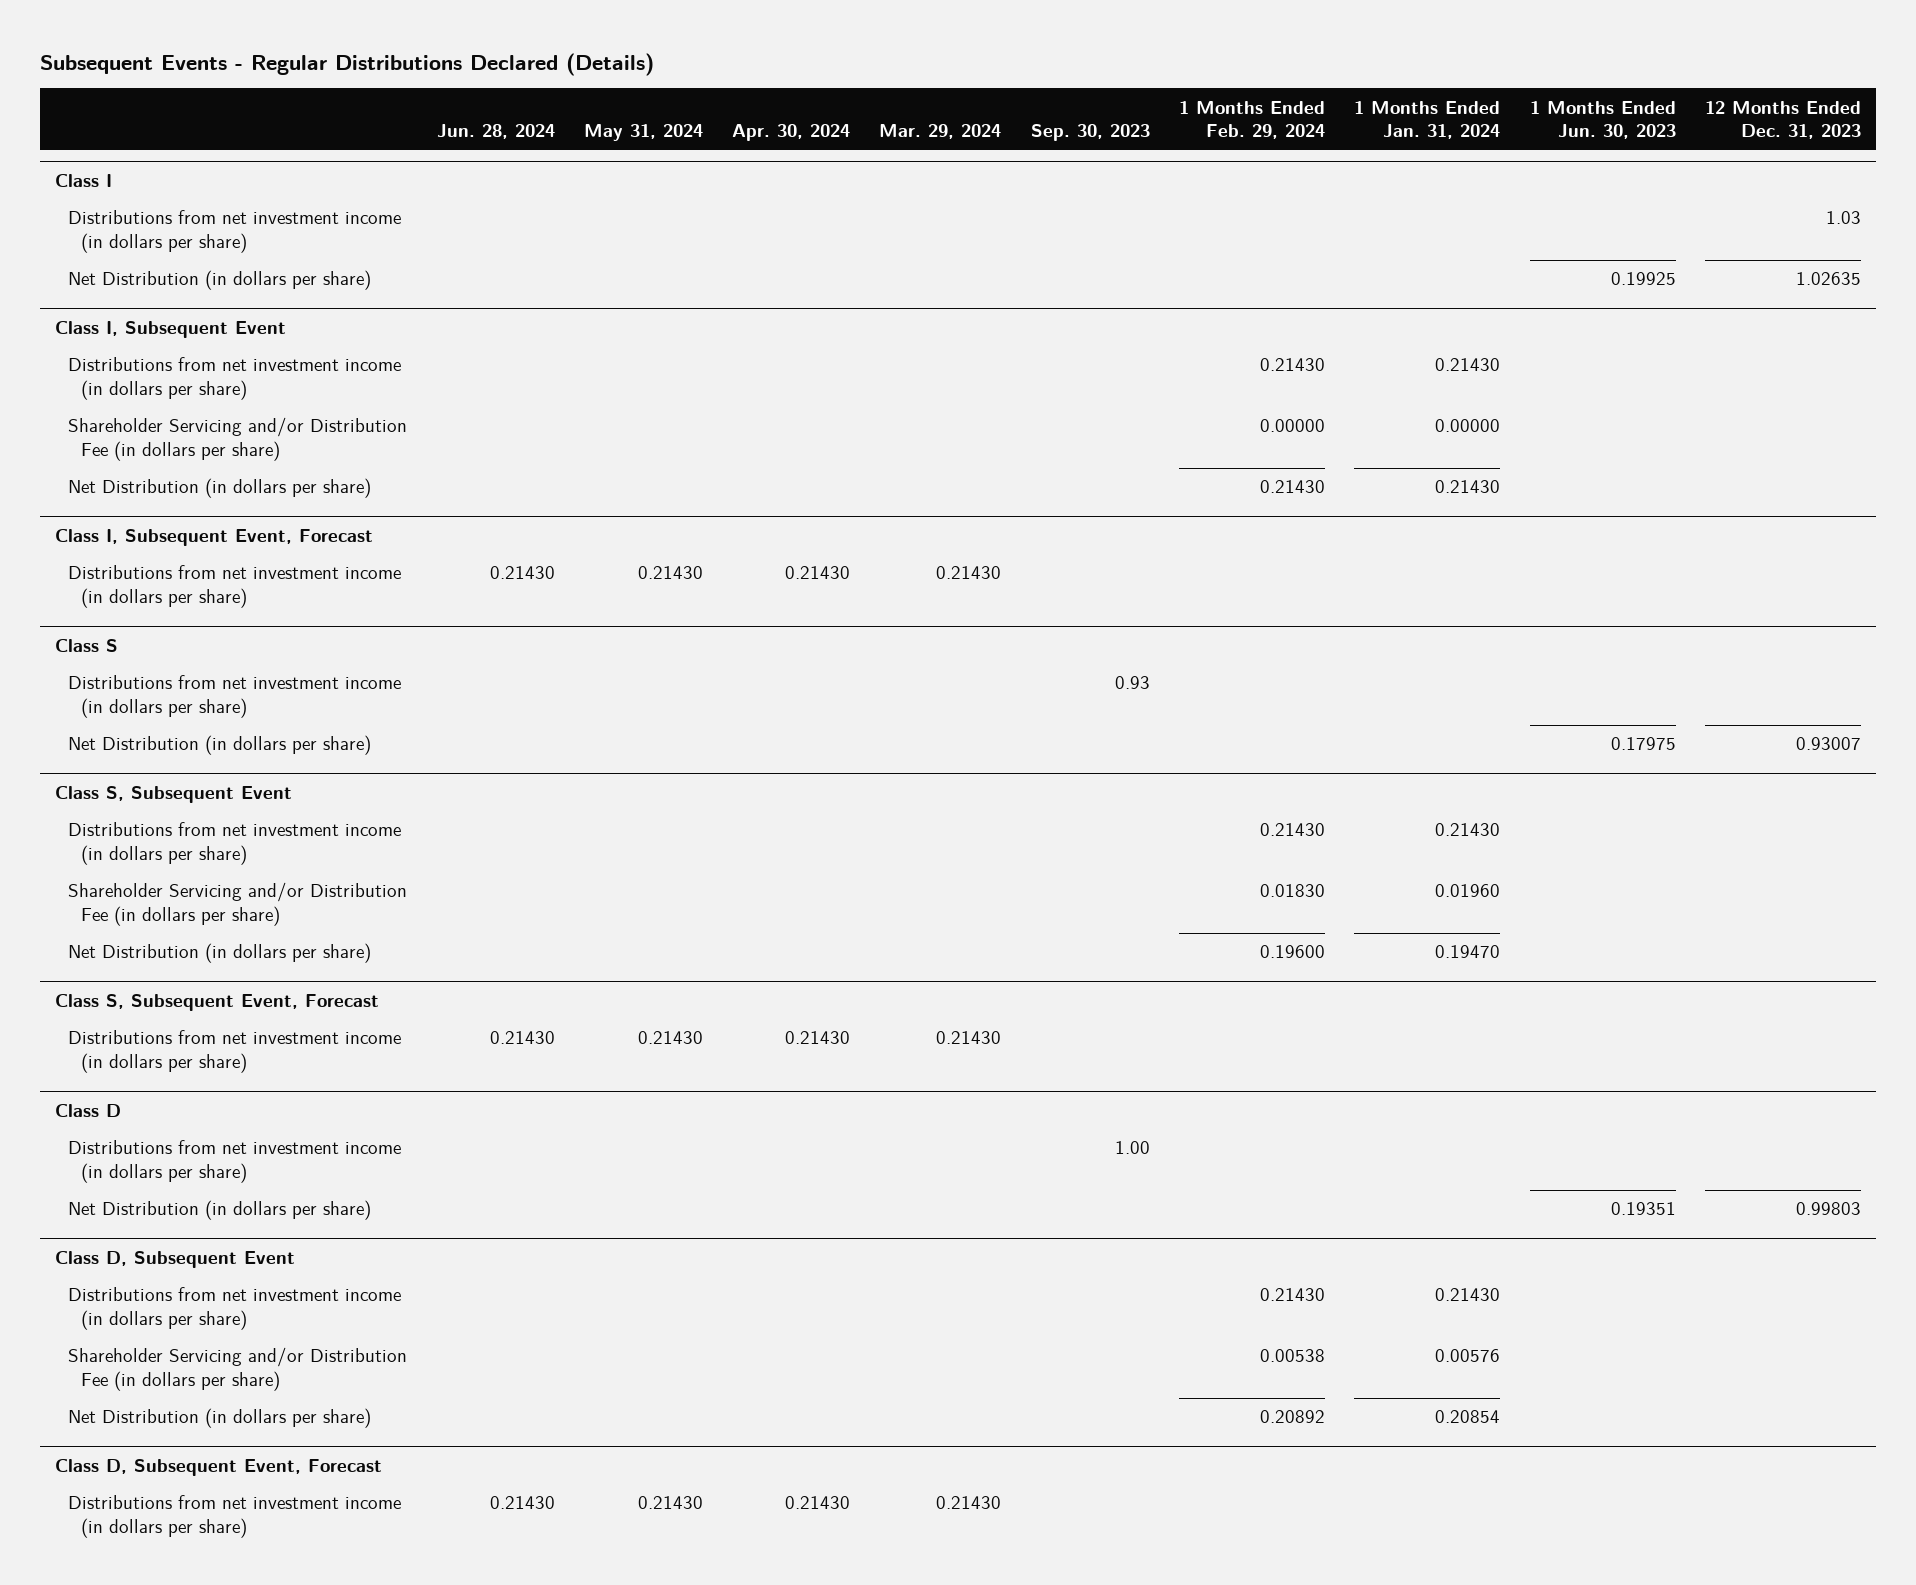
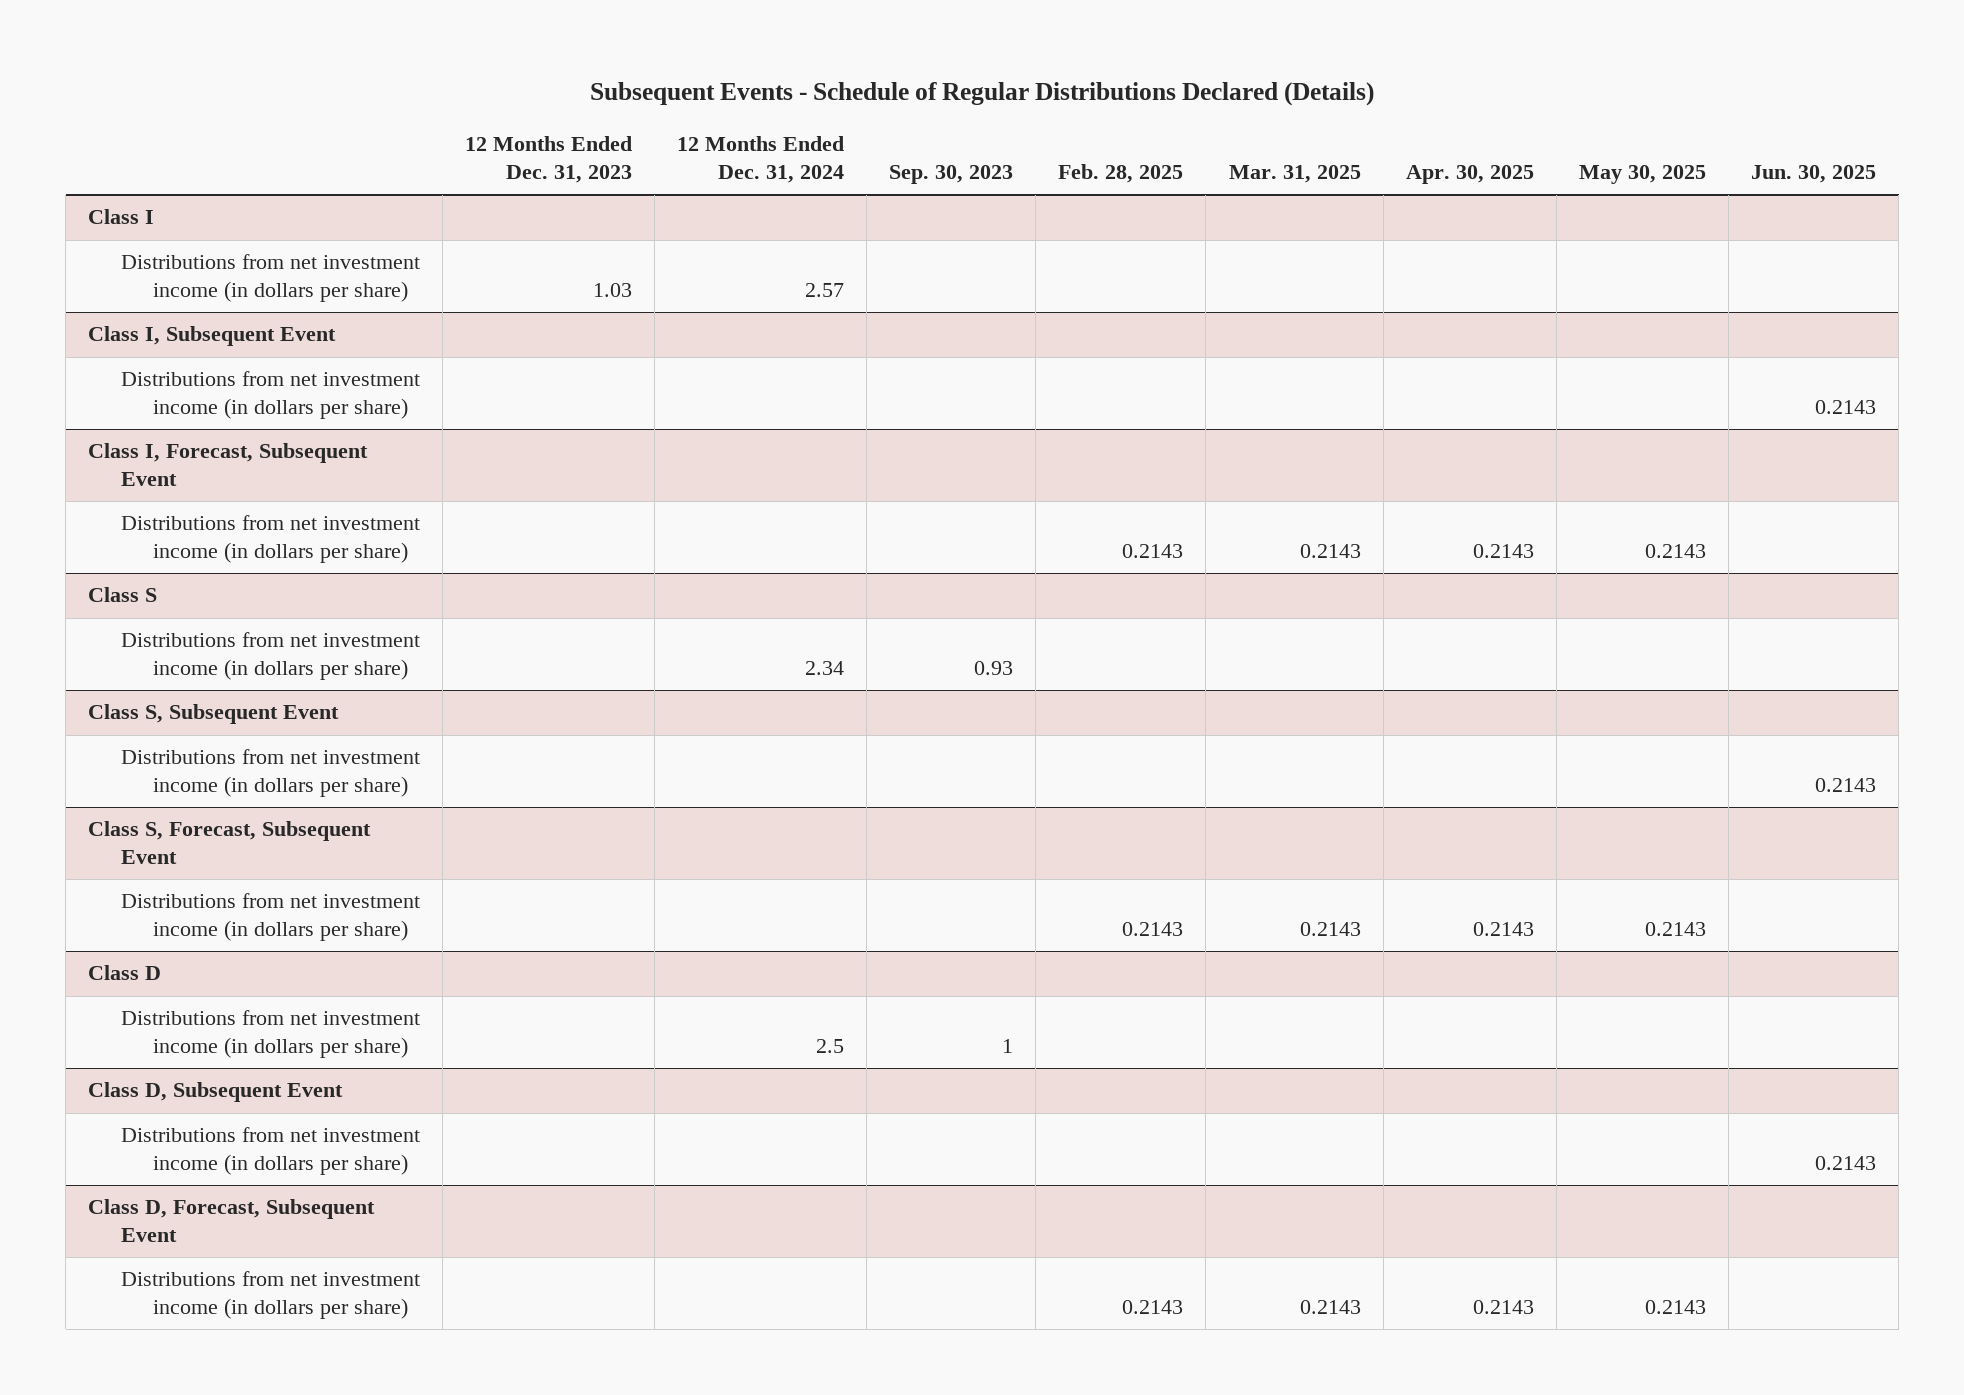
[40,52,655,76] Subsequent Events - Regular Distributions Declared (Details) -> [590,81,1375,106] Subsequent Events - Schedule of Regular Distributions Declared (Details)
[436,124,555,140] Jun. 28, 2024 -> none
[583,124,703,142] May 31, 2024 -> none
[732,124,851,142] Apr. 30, 2024 -> none
[879,124,1002,140] Mar. 29, 2024 -> none
[1179,100,1326,140] 1 Months Ended Feb. 29, 2024 -> none
[1354,100,1501,140] 1 Months Ended Jan. 31, 2024 -> none
[1529,100,1676,140] 1 Months Ended Jun. 30, 2023 -> none
none -> [677,136,845,183] 12 Months Ended Dec. 31, 2024
none -> [1058,163,1184,183] Feb. 28, 2025
none -> [1228,164,1361,183] Mar. 31, 2025
none -> [1405,164,1534,184] Apr. 30, 2025
none -> [1578,164,1706,184] May 30, 2025
none -> [1751,164,1877,183] Jun. 30, 2025
[68,270,372,291] Net Distribution (in dollars per share) -> none
[68,417,408,461] Shareholder Servicing and/or Distribution Fee (in dollars per share) -> none
[68,478,372,499] Net Distribution (in dollars per share) -> none
[54,528,373,546] Class I, Subsequent Event, Forecast -> [88,443,369,487] Class I, Forecast, Subsequent Event
[68,735,372,756] Net Distribution (in dollars per share) -> none
[68,882,408,926] Shareholder Servicing and/or Distribution Fee (in dollars per share) -> none
[68,943,372,964] Net Distribution (in dollars per share) -> none
[54,993,379,1011] Class S, Subsequent Event, Forecast -> [88,821,372,865] Class S, Forecast, Subsequent Event
[68,1200,372,1221] Net Distribution (in dollars per share) -> none
[1114,1141,1150,1155] 1.00 -> [1002,1039,1014,1054] 1
[68,1347,408,1391] Shareholder Servicing and/or Distribution Fee (in dollars per share) -> none
[68,1408,372,1429] Net Distribution (in dollars per share) -> none
[54,1458,382,1476] Class D, Subsequent Event, Forecast -> [88,1199,376,1243] Class D, Forecast, Subsequent Event

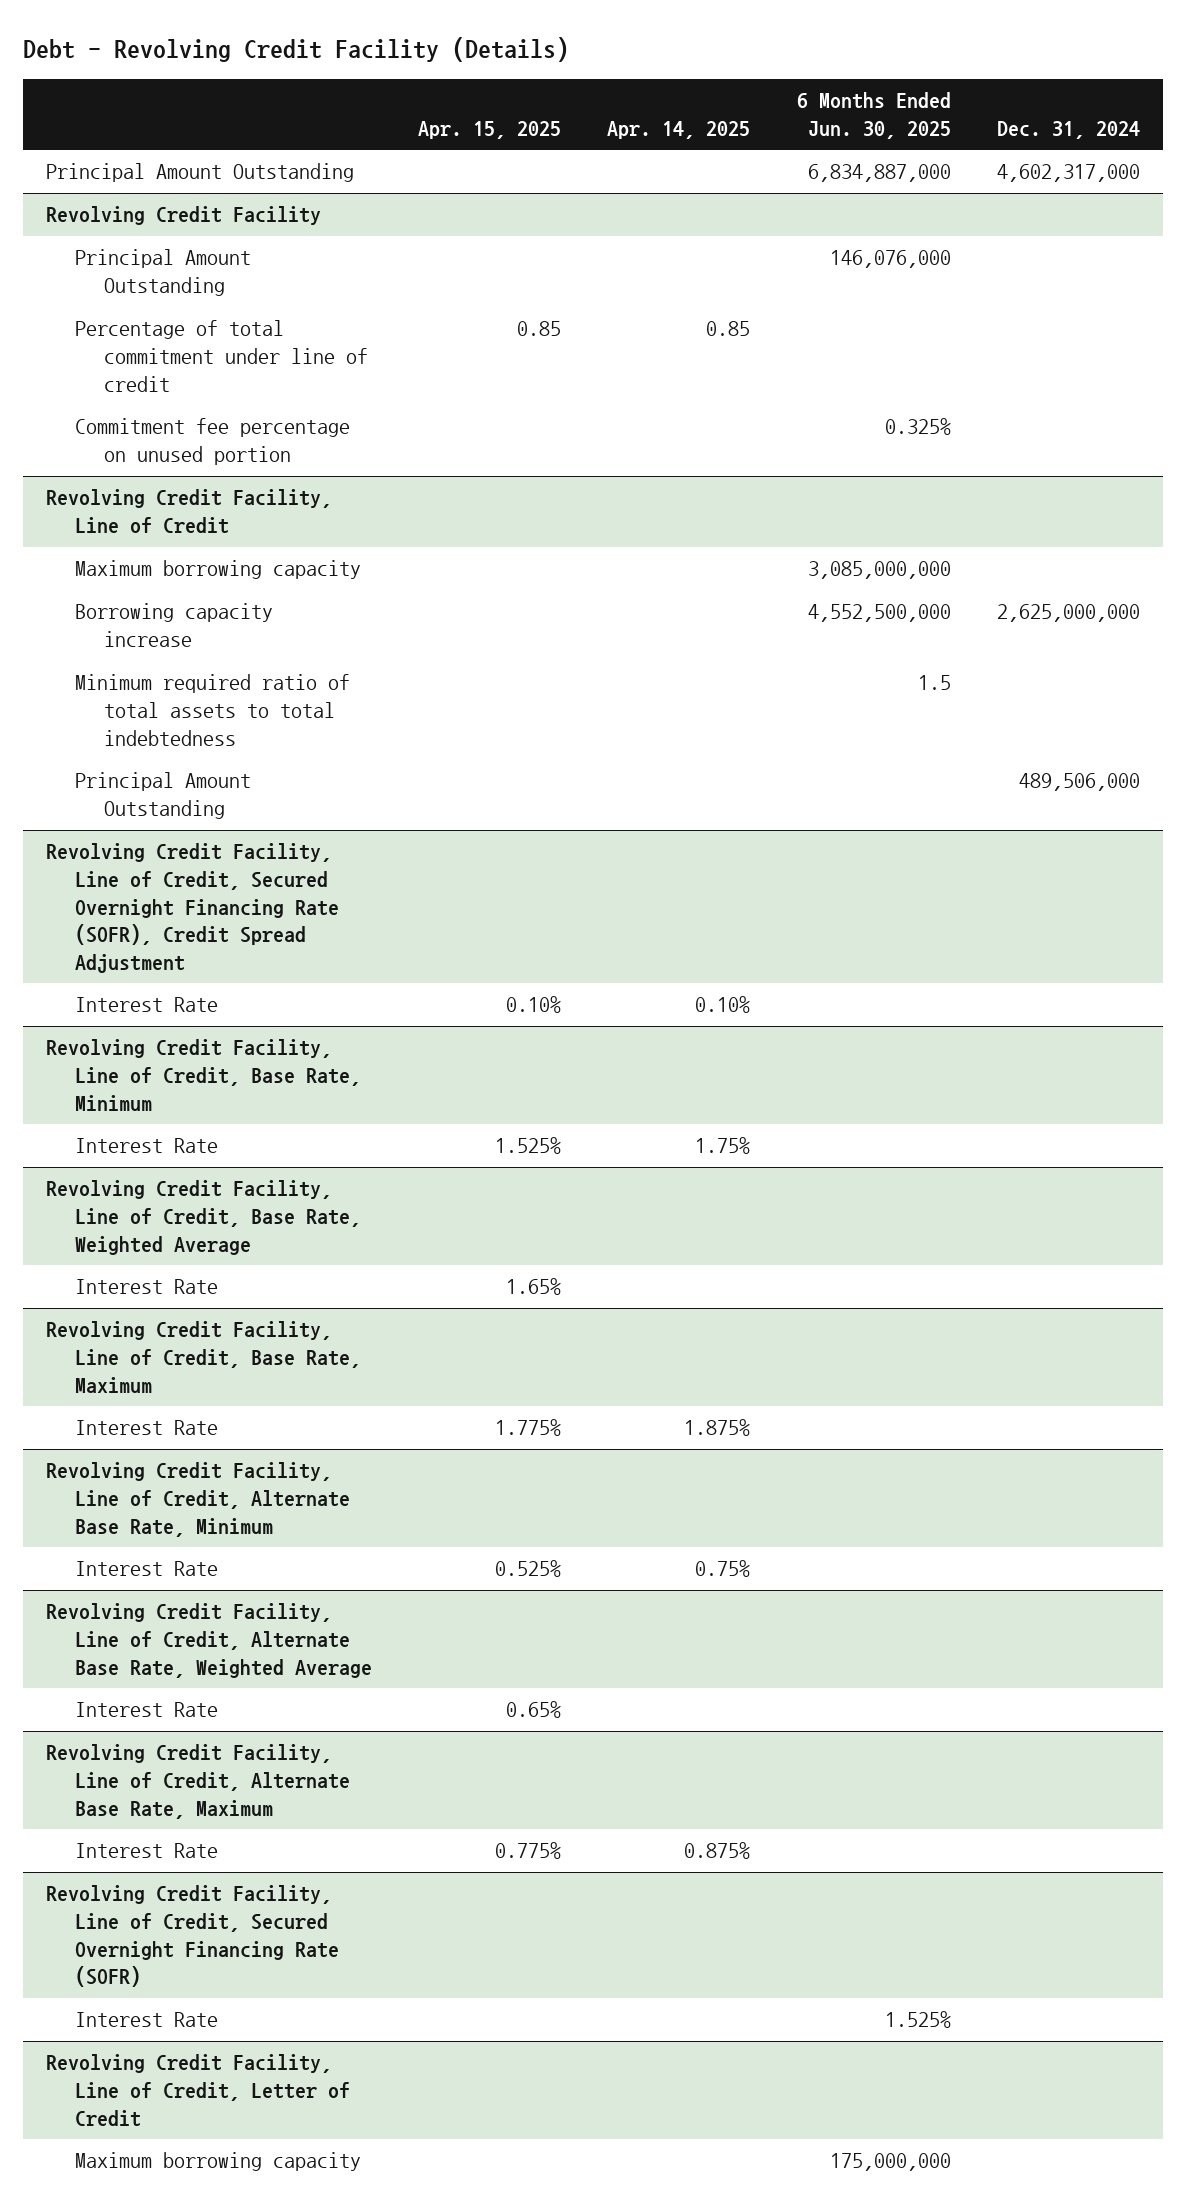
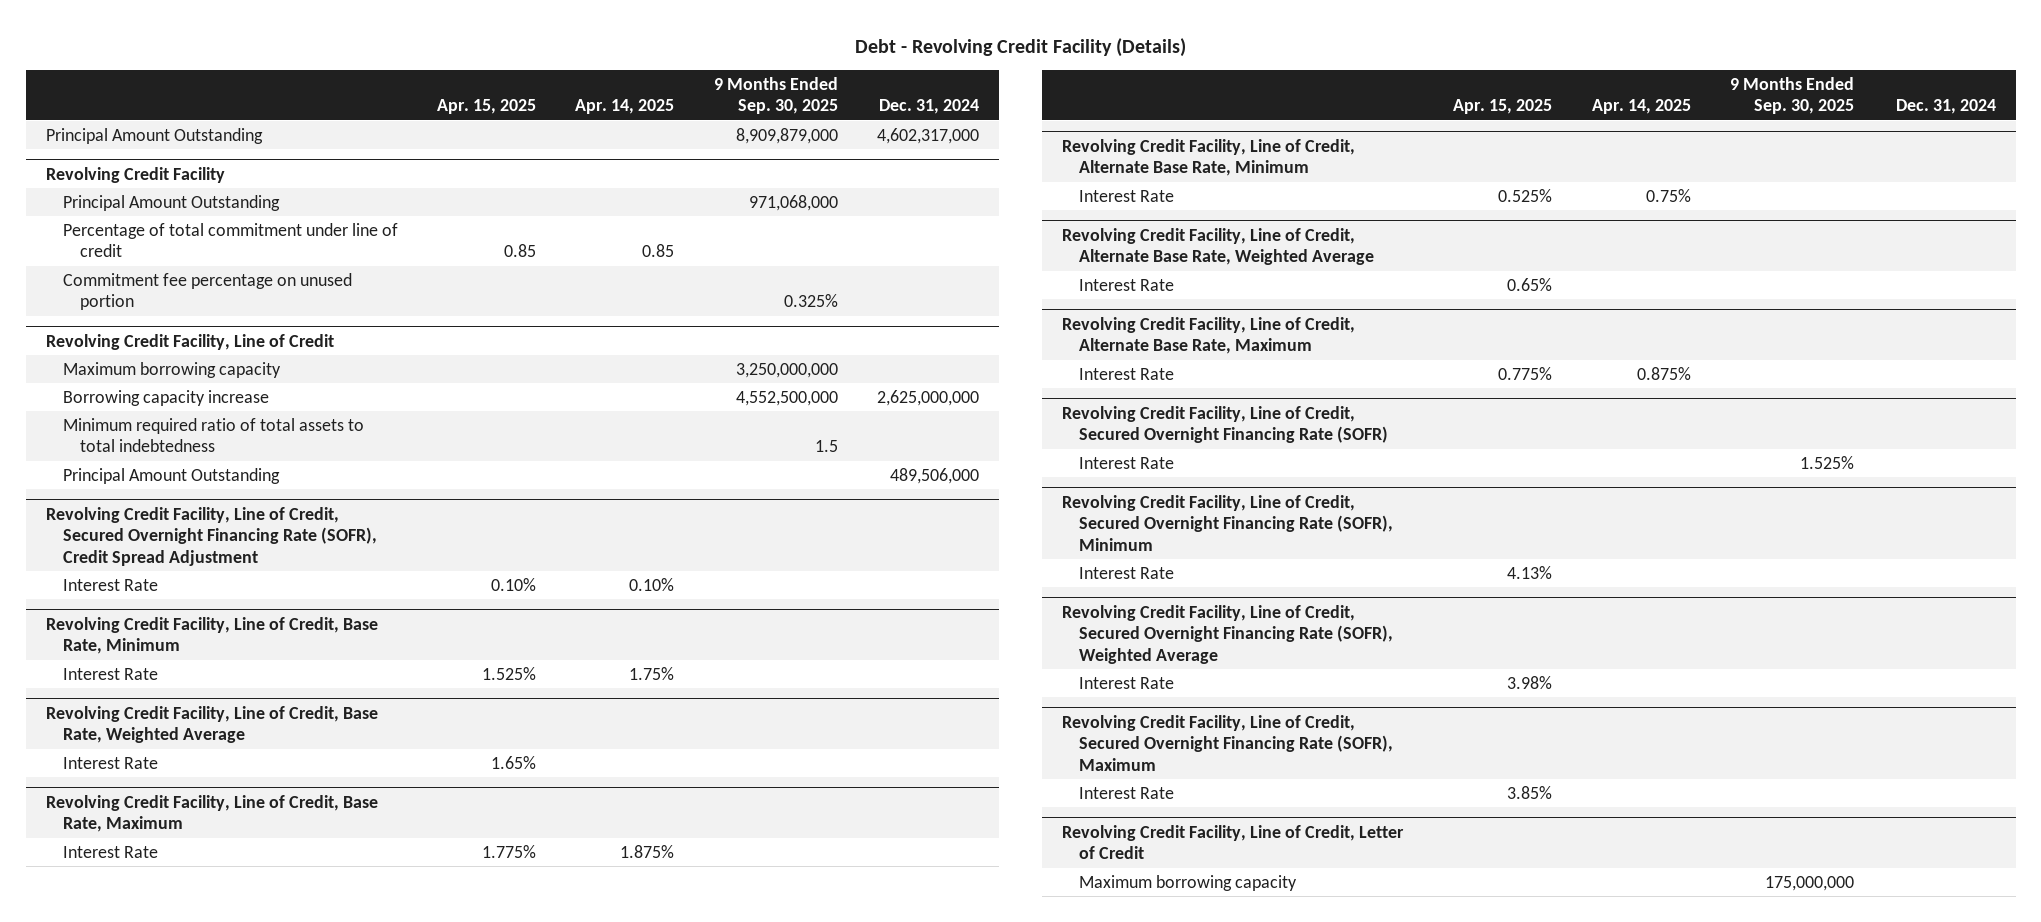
[796,92,951,139] 6 Months Ended Jun. 30, 2025 -> none
none -> [713,76,838,115] 9 Months Ended Sep. 30, 2025
none -> [1061,494,1394,552] Revolving Credit Facility, Line of Credit, Secured Overnight Financing Rate (SOFR), Minimum
none -> [1079,566,1175,579] Interest Rate
none -> [1061,604,1394,665] Revolving Credit Facility, Line of Credit, Secured Overnight Financing Rate (SOFR), Weighted Average
none -> [1079,676,1175,689] Interest Rate
none -> [1061,714,1394,772] Revolving Credit Facility, Line of Credit, Secured Overnight Financing Rate (SOFR), Maximum
none -> [1079,786,1175,799] Interest Rate

